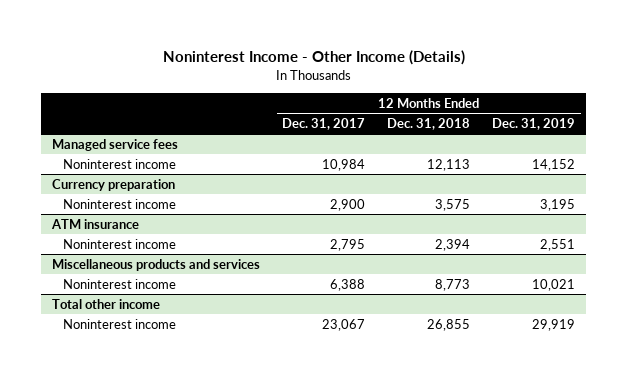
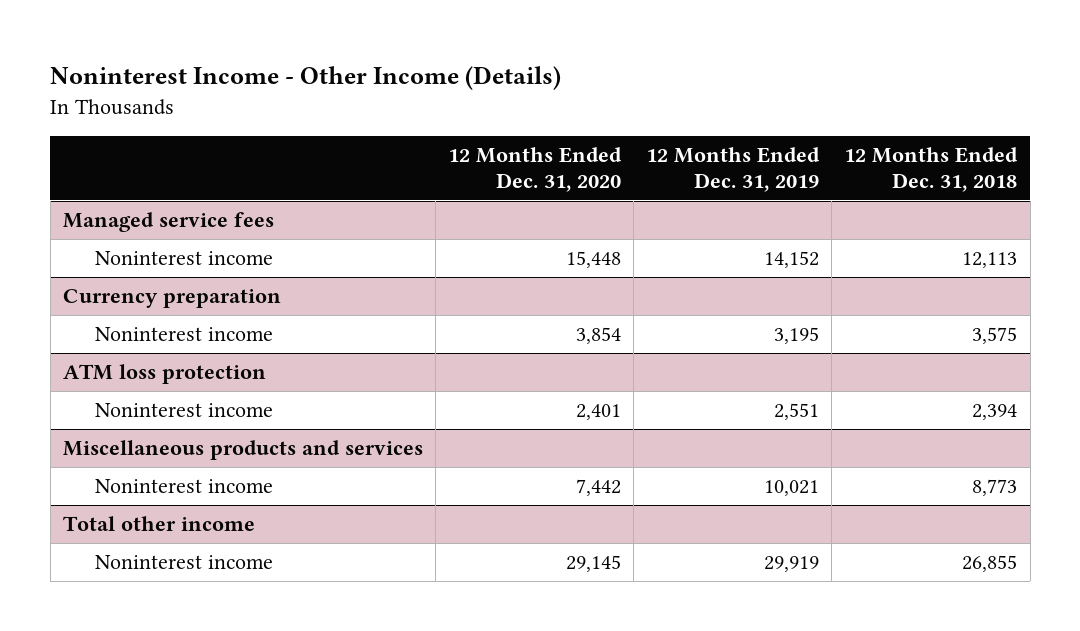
[282,117,366,130] Dec. 31, 2017 -> none
none -> [448,146,623,192] 12 Months Ended Dec. 31, 2020
[51,218,140,229] ATM insurance -> [62,363,266,384] ATM loss protection

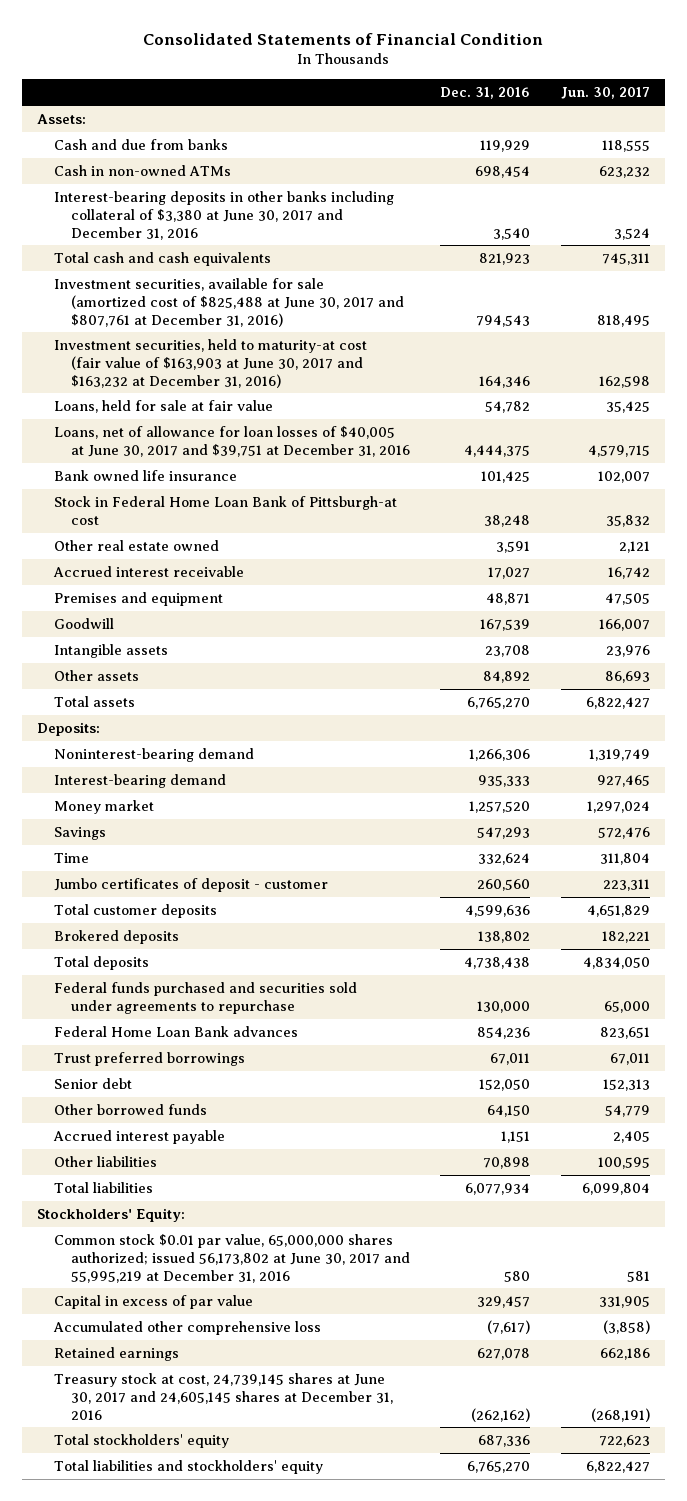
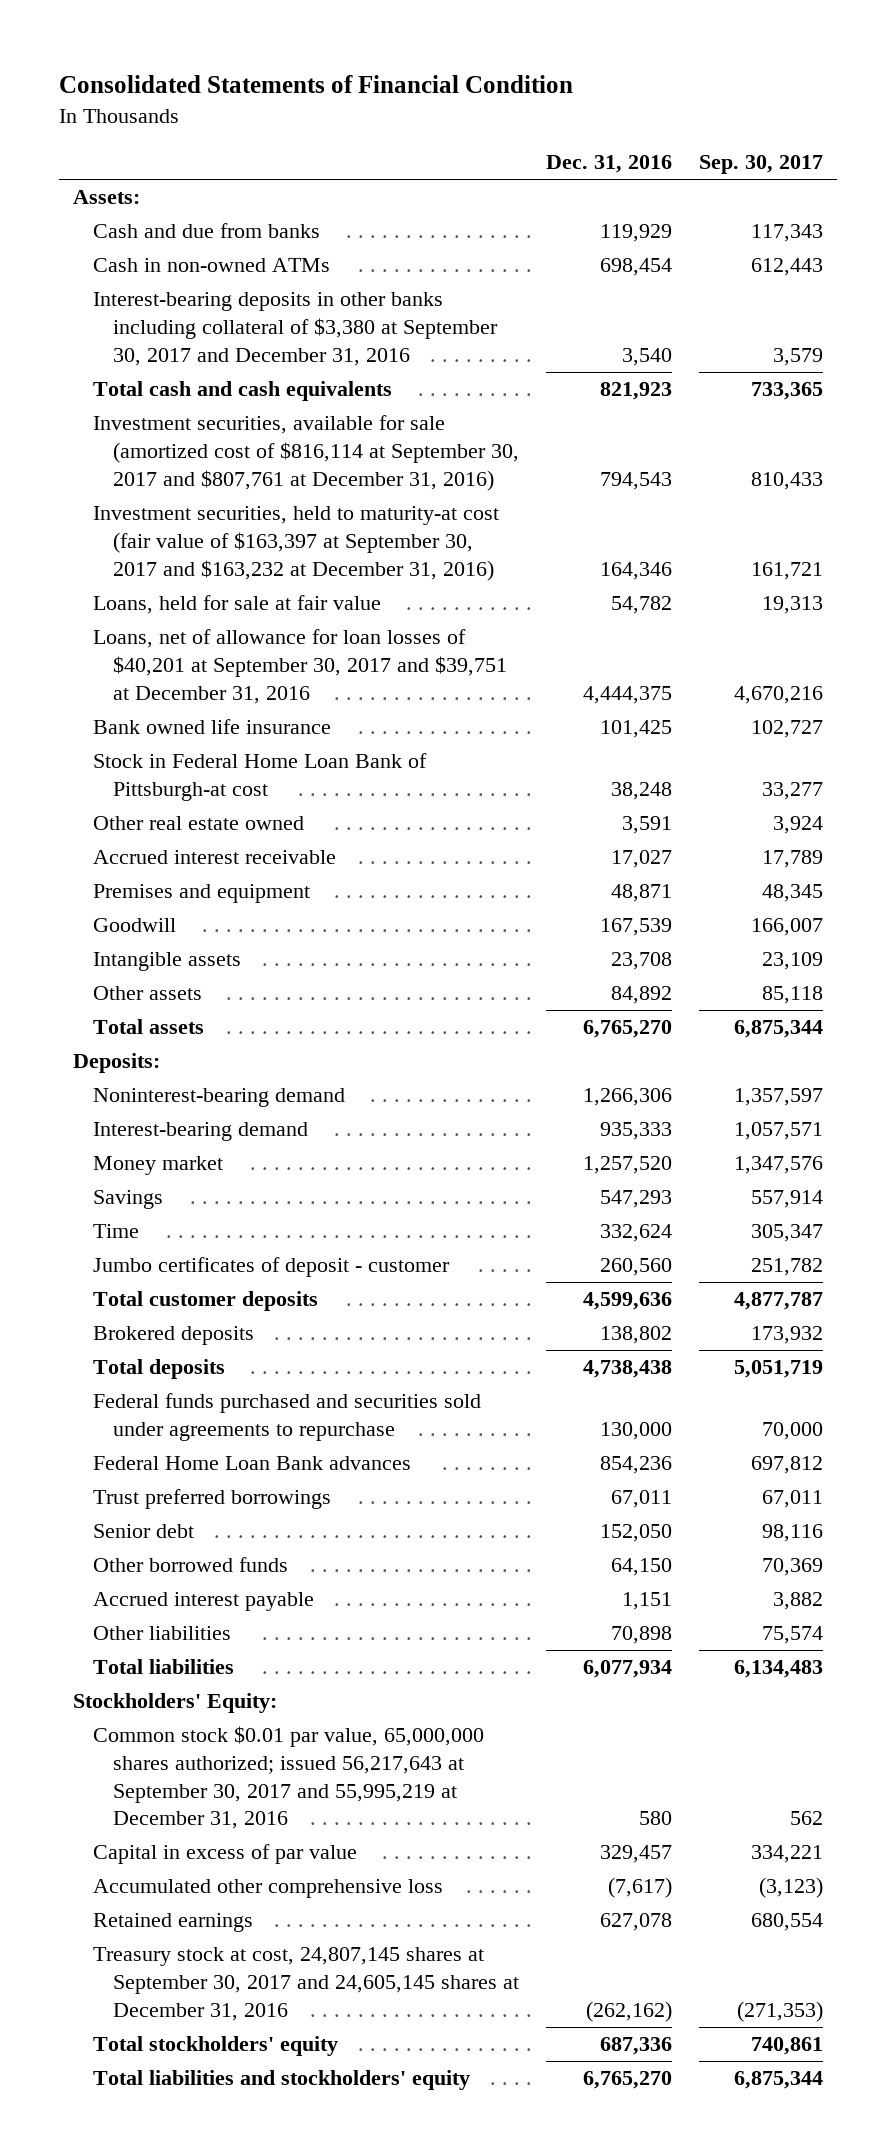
[560,87,650,100] Jun. 30, 2017 -> none
none -> [699,154,824,174] Sep. 30, 2017
[53,191,394,240] Interest-bearing deposits in other banks including collateral of $3,380 at June 30, 2017 and December 31, 2016 -> [92,292,498,366] Interest-bearing deposits in other banks including collateral of $3,380 at September 30, 2017 and December 31, 2016
[53,278,404,327] Investment securities, available for sale (amortized cost of $825,488 at June 30, 2017 and $807,761 at December 31, 2016) -> [92,415,519,491] Investment securities, available for sale (amortized cost of $816,114 at September 30, 2017 and $807,761 at December 31, 2016)
[53,339,367,388] Investment securities, held to maturity-at cost (fair value of $163,903 at June 30, 2017 and $163,232 at December 31, 2016) -> [92,506,499,581] Investment securities, held to maturity-at cost (fair value of $163,397 at September 30, 2017 and $163,232 at December 31, 2016)
[53,426,410,457] Loans, net of allowance for loan losses of $40,005 at June 30, 2017 and $39,751 at December 31, 2016 -> [92,629,507,704] Loans, net of allowance for loan losses of $40,201 at September 30, 2017 and $39,751 at December 31, 2016
[53,1234,410,1283] Common stock $0.01 par value, 65,000,000 shares authorized; issued 56,173,802 at June 30, 2017 and 55,995,219 at December 31, 2016 -> [92,1726,484,1830] Common stock $0.01 par value, 65,000,000 shares authorized; issued 56,217,643 at September 30, 2017 and 55,995,219 at December 31, 2016
[53,1373,393,1420] Treasury stock at cost, 24,739,145 shares at June 30, 2017 and 24,605,145 shares at December 31, 2016 -> [92,1947,519,2021] Treasury stock at cost, 24,807,145 shares at September 30, 2017 and 24,605,145 shares at December 31, 2016

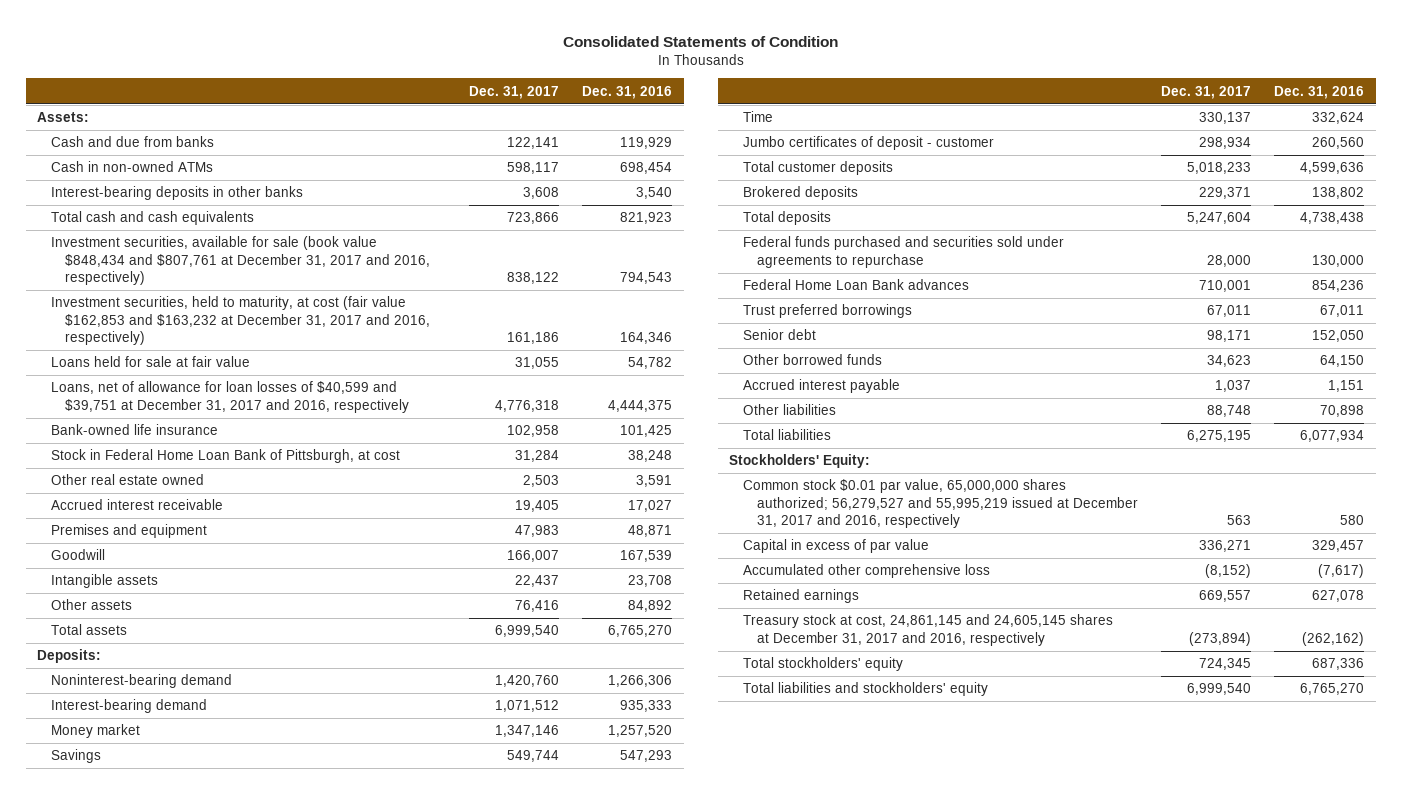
[59,75,574,94] Consolidated Statements of Financial Condition -> [562,35,838,47] Consolidated Statements of Condition
[699,154,824,174] Sep. 30, 2017 -> none
none -> [468,85,559,99] Dec. 31, 2017
[92,292,498,366] Interest-bearing deposits in other banks including collateral of $3,380 at September 30, 2017 and December 31, 2016 -> [50,186,303,201] Interest-bearing deposits in other banks
[92,415,519,491] Investment securities, available for sale (amortized cost of $816,114 at September 30, 2017 and $807,761 at December 31, 2016) -> [50,236,430,285] Investment securities, available for sale (book value $848,434 and $807,761 at December 31, 2017 and 2016, respectively)
[92,506,499,581] Investment securities, held to maturity-at cost (fair value of $163,397 at September 30, 2017 and $163,232 at December 31, 2016) -> [50,296,430,345] Investment securities, held to maturity, at cost (fair value $162,853 and $163,232 at December 31, 2017 and 2016, respectively)
[92,595,381,615] Loans, held for sale at fair value -> [50,356,250,368] Loans held for sale at fair value
[92,629,507,704] Loans, net of allowance for loan losses of $40,201 at September 30, 2017 and $39,751 at December 31, 2016 -> [50,381,409,413] Loans, net of allowance for loan losses of $40,599 and $39,751 at December 31, 2017 and 2016, respectively
[92,719,331,735] Bank owned life insurance -> [50,424,218,436] Bank-owned life insurance
[92,753,427,801] Stock in Federal Home Loan Bank of Pittsburgh-at cost -> [50,449,400,464] Stock in Federal Home Loan Bank of Pittsburgh, at cost
[92,1726,484,1830] Common stock $0.01 par value, 65,000,000 shares authorized; issued 56,217,643 at September 30, 2017 and 55,995,219 at December 31, 2016 -> [742,479,1138,528] Common stock $0.01 par value, 65,000,000 shares authorized; 56,279,527 and 55,995,219 issued at December 31, 2017 and 2016, respectively
[92,1947,519,2021] Treasury stock at cost, 24,807,145 shares at September 30, 2017 and 24,605,145 shares at December 31, 2016 -> [742,614,1113,646] Treasury stock at cost, 24,861,145 and 24,605,145 shares at December 31, 2017 and 2016, respectively

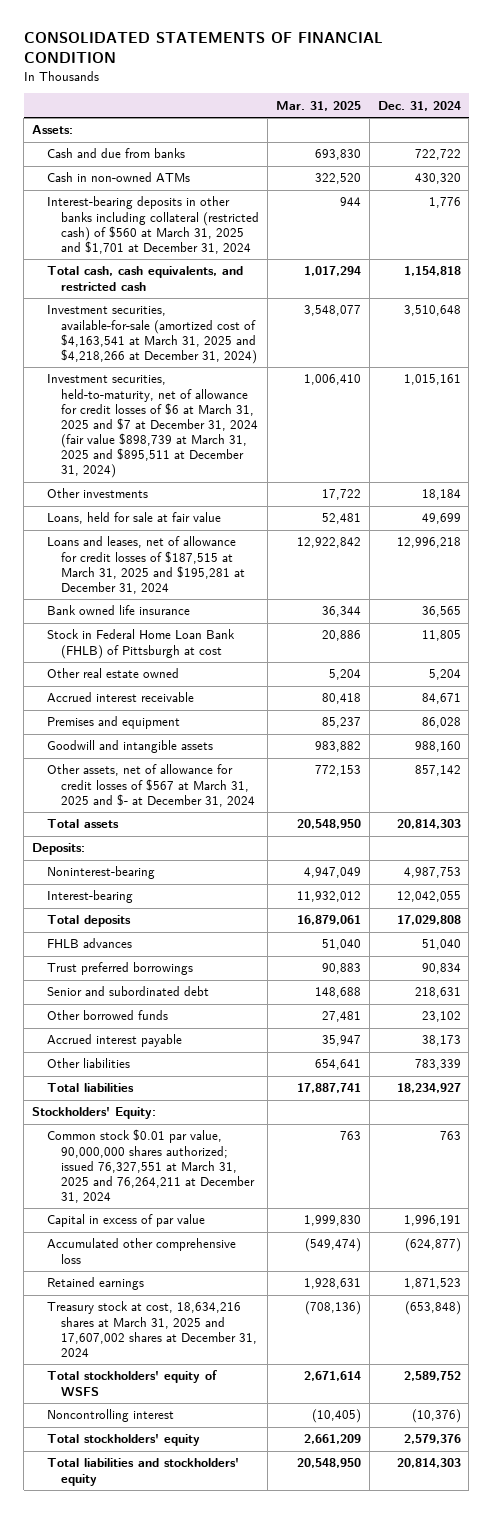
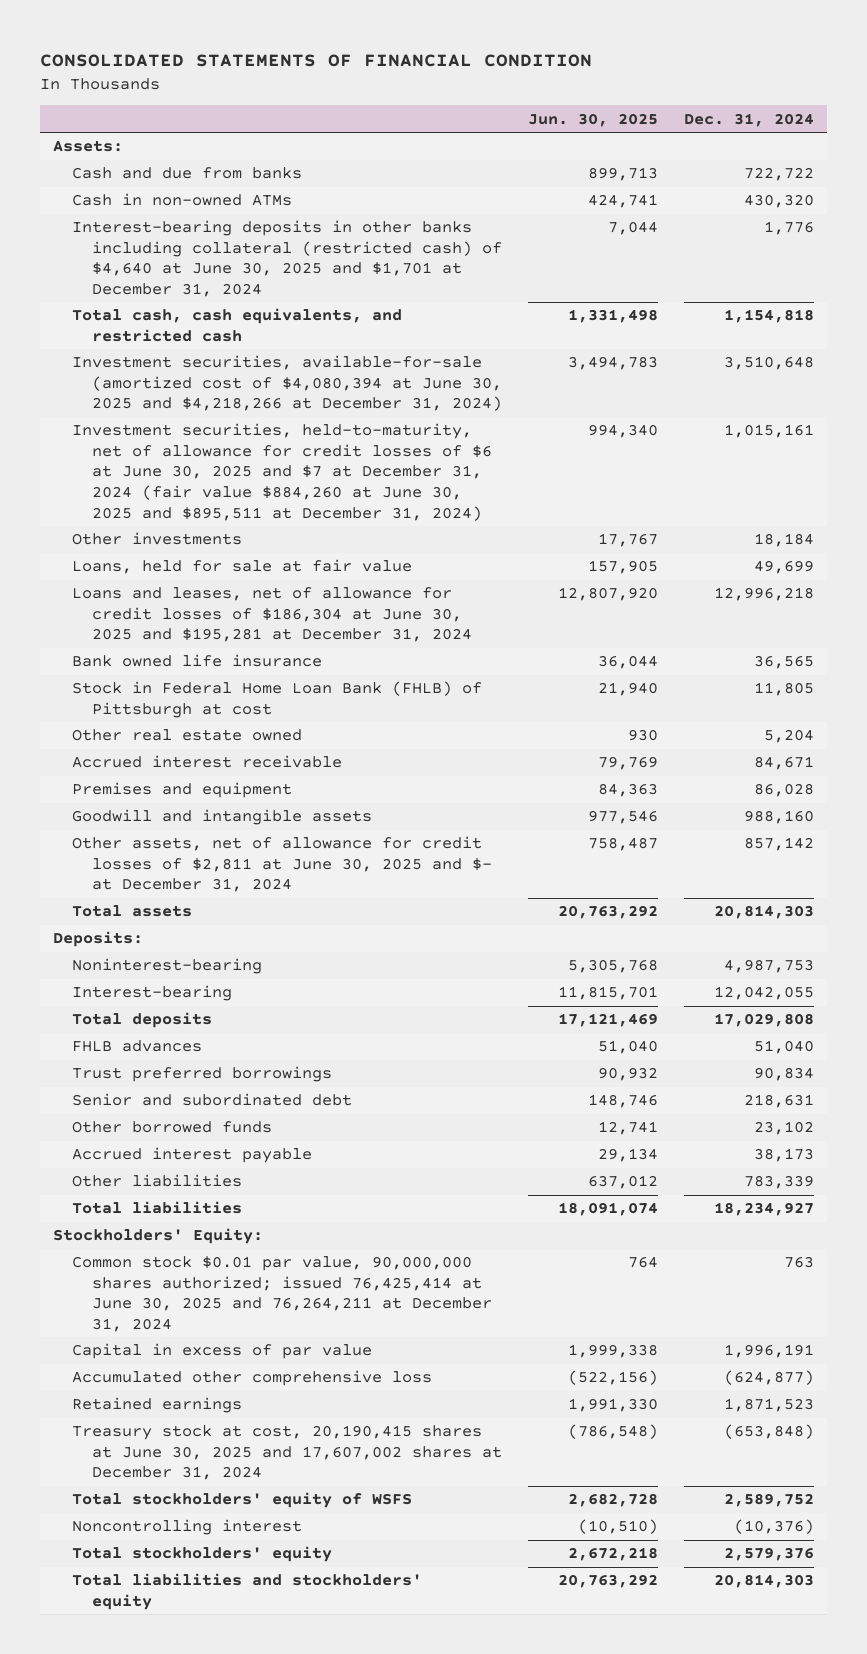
[276,100,362,111] Mar. 31, 2025 -> none
none -> [528,112,659,127] Jun. 30, 2025
[46,196,260,254] Interest-bearing deposits in other banks including collateral (restricted cash) of $560 at March 31, 2025 and $1,701 at December 31, 2024 -> [72,220,502,297] Interest-bearing deposits in other banks including collateral (restricted cash) of $4,640 at June 30, 2025 and $1,701 at December 31, 2024
[46,305,258,364] Investment securities, available-for-sale (amortized cost of $4,163,541 at March 31, 2025 and $4,218,266 at December 31, 2024) -> [72,355,502,412] Investment securities, available-for-sale (amortized cost of $4,080,394 at June 30, 2025 and $4,218,266 at December 31, 2024)
[46,374,259,479] Investment securities, held-to-maturity, net of allowance for credit losses of $6 at March 31, 2025 and $7 at December 31, 2024 (fair value $898,739 at March 31, 2025 and $895,511 at December 31, 2024) -> [72,423,492,521] Investment securities, held-to-maturity, net of allowance for credit losses of $6 at June 30, 2025 and $7 at December 31, 2024 (fair value $884,260 at June 30, 2025 and $895,511 at December 31, 2024)
[46,536,246,594] Loans and leases, net of allowance for credit losses of $187,515 at March 31, 2025 and $195,281 at December 31, 2024 -> [72,587,472,643] Loans and leases, net of allowance for credit losses of $186,304 at June 30, 2025 and $195,281 at December 31, 2024
[46,764,256,807] Other assets, net of allowance for credit losses of $567 at March 31, 2025 and $- at December 31, 2024 -> [72,836,492,893] Other assets, net of allowance for credit losses of $2,811 at June 30, 2025 and $- at December 31, 2024
[46,1129,256,1204] Common stock $0.01 par value, 90,000,000 shares authorized; issued 76,327,551 at March 31, 2025 and 76,264,211 at December 31, 2024 -> [72,1256,492,1332] Common stock $0.01 par value, 90,000,000 shares authorized; issued 76,425,414 at June 30, 2025 and 76,264,211 at December 31, 2024
[46,1301,258,1357] Treasury stock at cost, 18,634,216 shares at March 31, 2025 and 17,607,002 shares at December 31, 2024 -> [72,1425,502,1481] Treasury stock at cost, 20,190,415 shares at June 30, 2025 and 17,607,002 shares at December 31, 2024

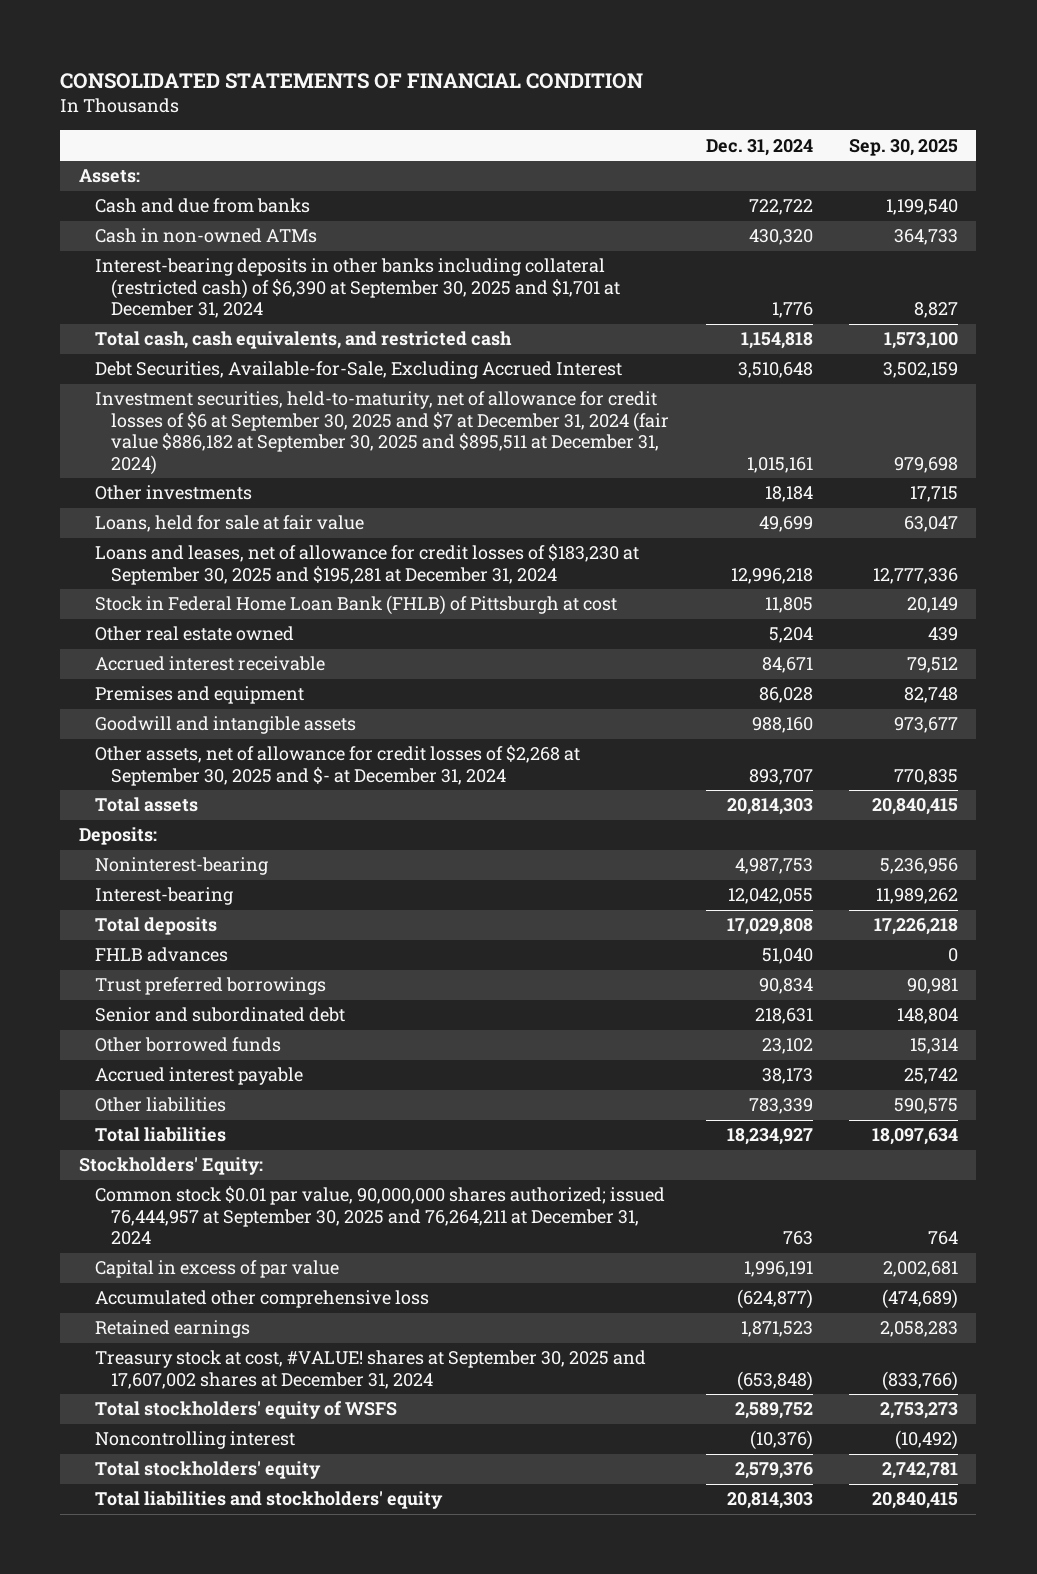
[528,112,659,127] Jun. 30, 2025 -> none
none -> [848,138,958,156] Sep. 30, 2025
[72,220,502,297] Interest-bearing deposits in other banks including collateral (restricted cash) of $4,640 at June 30, 2025 and $1,701 at December 31, 2024 -> [94,258,621,319] Interest-bearing deposits in other banks including collateral (restricted cash) of $6,390 at September 30, 2025 and $1,701 at December 31, 2024
[72,355,502,412] Investment securities, available-for-sale (amortized cost of $4,080,394 at June 30, 2025 and $4,218,266 at December 31, 2024) -> [94,361,622,380] Debt Securities, Available-for-Sale, Excluding Accrued Interest
[72,423,492,521] Investment securities, held-to-maturity, net of allowance for credit losses of $6 at June 30, 2025 and $7 at December 31, 2024 (fair value $884,260 at June 30, 2025 and $895,511 at December 31, 2024) -> [94,391,670,475] Investment securities, held-to-maturity, net of allowance for credit losses of $6 at September 30, 2025 and $7 at December 31, 2024 (fair value $886,182 at September 30, 2025 and $895,511 at December 31, 2024)
[72,654,323,668] Bank owned life insurance -> none
[72,587,472,643] Loans and leases, net of allowance for credit losses of $186,304 at June 30, 2025 and $195,281 at December 31, 2024 -> [94,544,639,585] Loans and leases, net of allowance for credit losses of $183,230 at September 30, 2025 and $195,281 at December 31, 2024
[72,836,492,893] Other assets, net of allowance for credit losses of $2,811 at June 30, 2025 and $- at December 31, 2024 -> [94,745,580,786] Other assets, net of allowance for credit losses of $2,268 at September 30, 2025 and $- at December 31, 2024
[744,837,815,852] 857,142 -> [748,768,813,785] 893,707
[72,1256,492,1332] Common stock $0.01 par value, 90,000,000 shares authorized; issued 76,425,414 at June 30, 2025 and 76,264,211 at December 31, 2024 -> [94,1186,665,1246] Common stock $0.01 par value, 90,000,000 shares authorized; issued 76,444,957 at September 30, 2025 and 76,264,211 at December 31, 2024
[72,1425,502,1481] Treasury stock at cost, 20,190,415 shares at June 30, 2025 and 17,607,002 shares at December 31, 2024 -> [94,1350,646,1389] Treasury stock at cost, #VALUE! shares at September 30, 2025 and 17,607,002 shares at December 31, 2024

